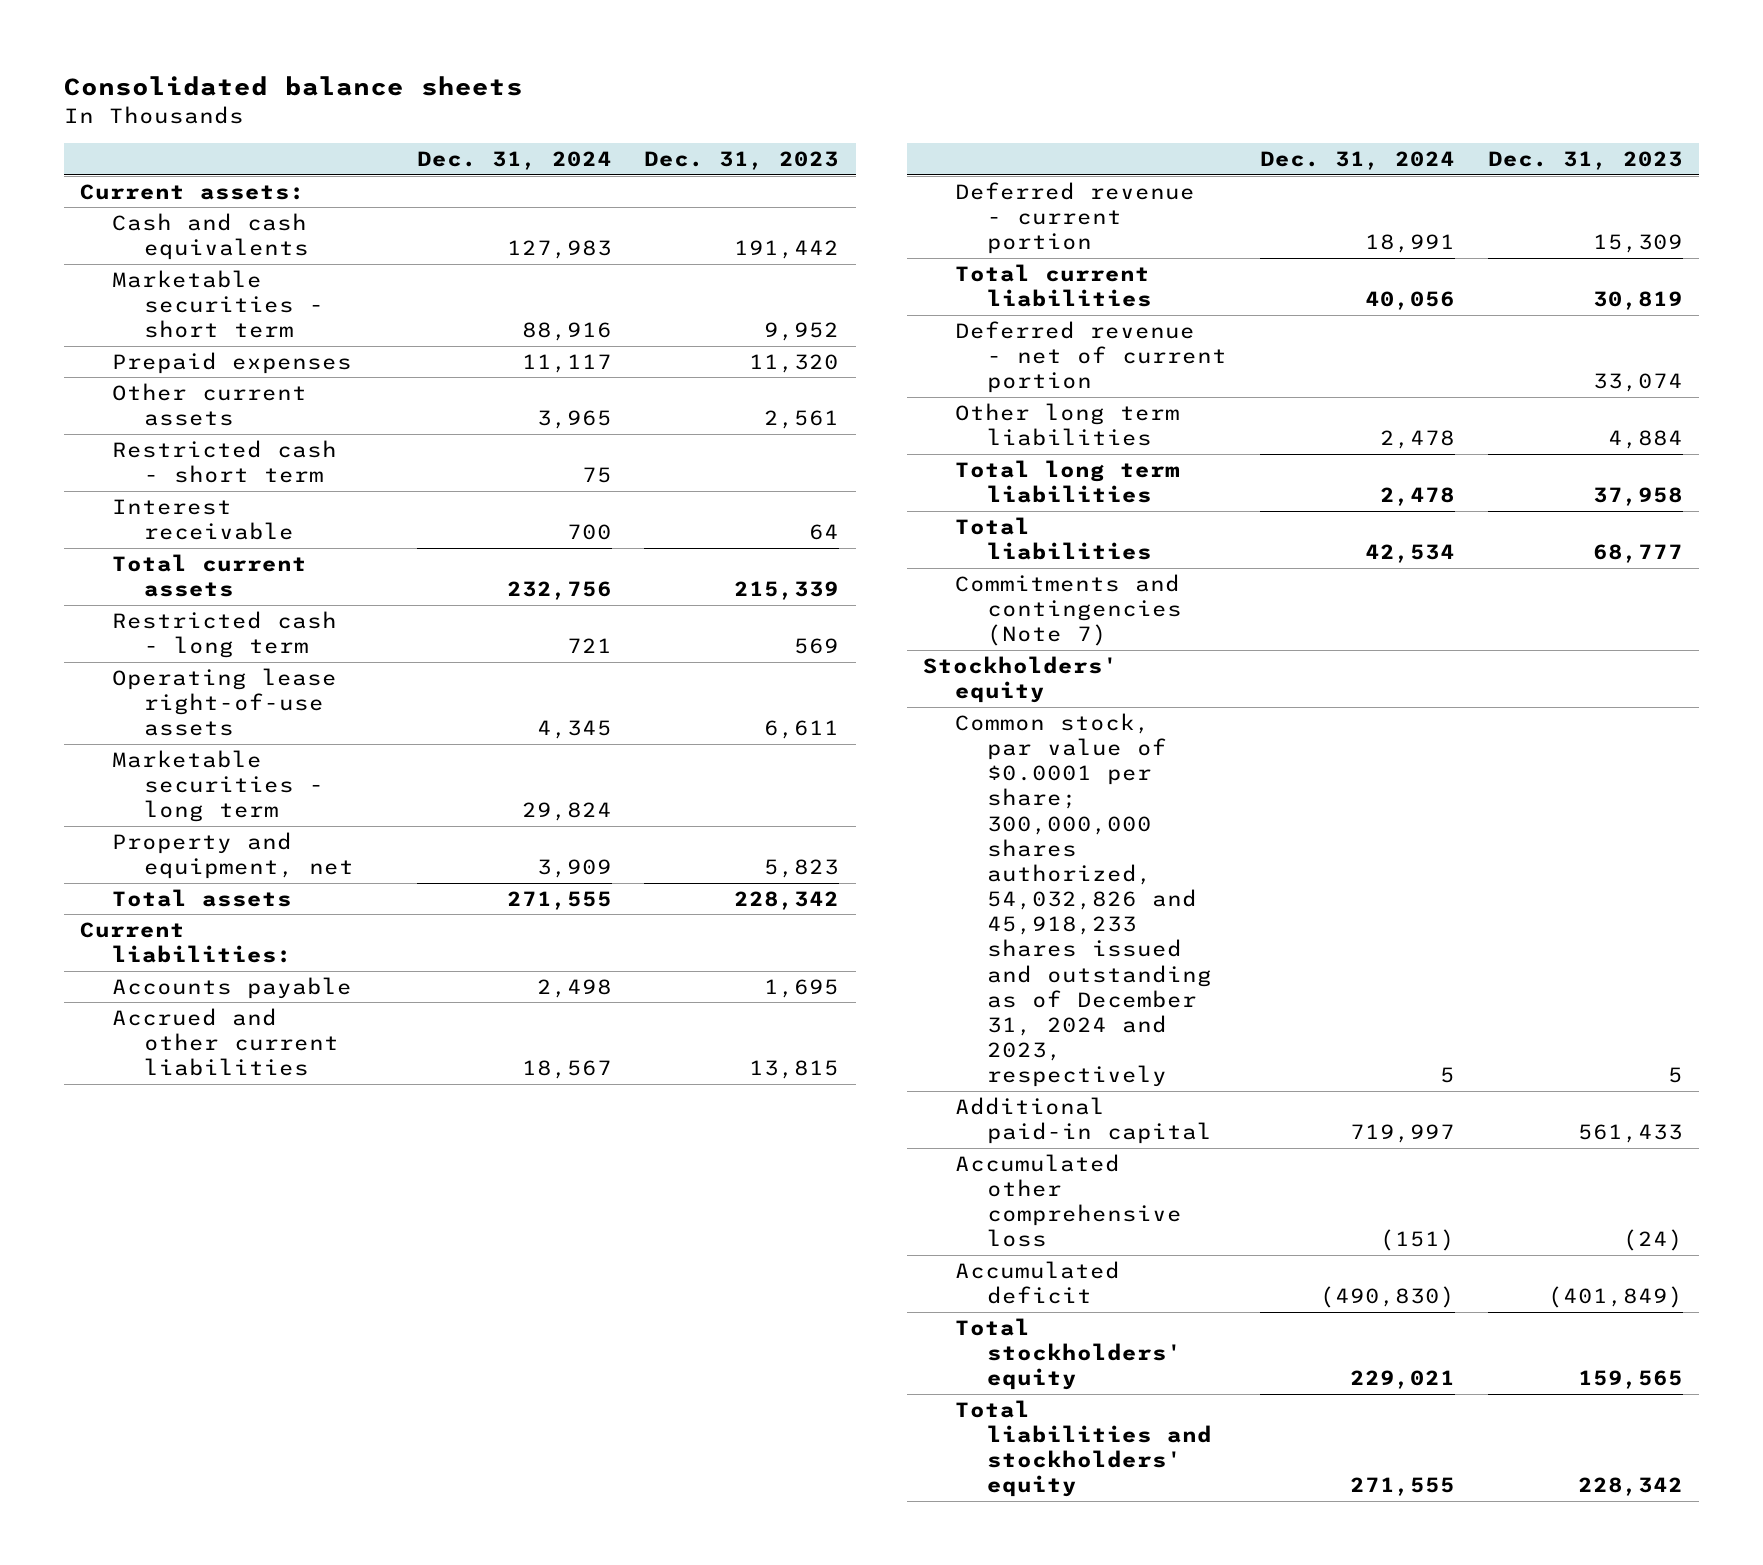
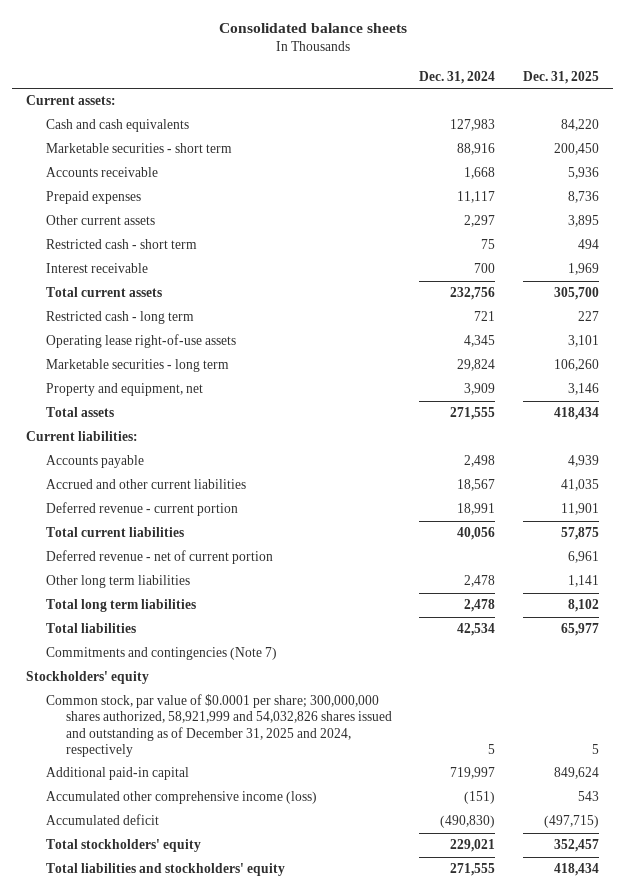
[644,150,840,170] Dec. 31, 2023 -> none
none -> [522,70,599,84] Dec. 31, 2025
none -> [45,167,158,178] Accounts receivable
[536,410,612,430] 3,965 -> [464,215,496,228] 2,297
[955,712,1212,1088] Common stock, par value of $0.0001 per share; 300,000,000 shares authorized, 54,032,826 and 45,918,233 shares issued and outstanding as of December 31, 2024 and 2023, respectively -> [45,694,392,757] Common stock, par value of $0.0001 per share; 300,000,000 shares authorized, 58,921,999 and 54,032,826 shares issued and outstanding as of December 31, 2025 and 2024, respectively
[955,1153,1182,1248] Accumulated other comprehensive loss -> [45,791,317,805] Accumulated other comprehensive income (loss)

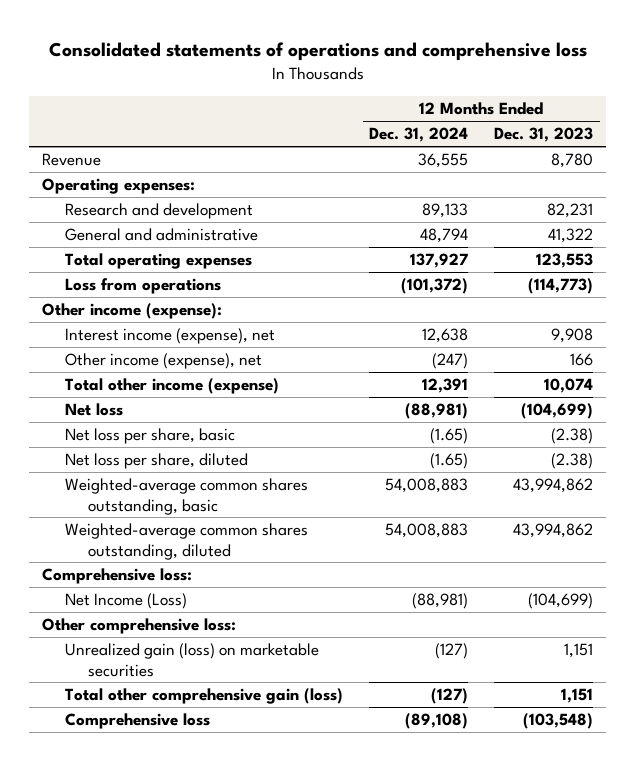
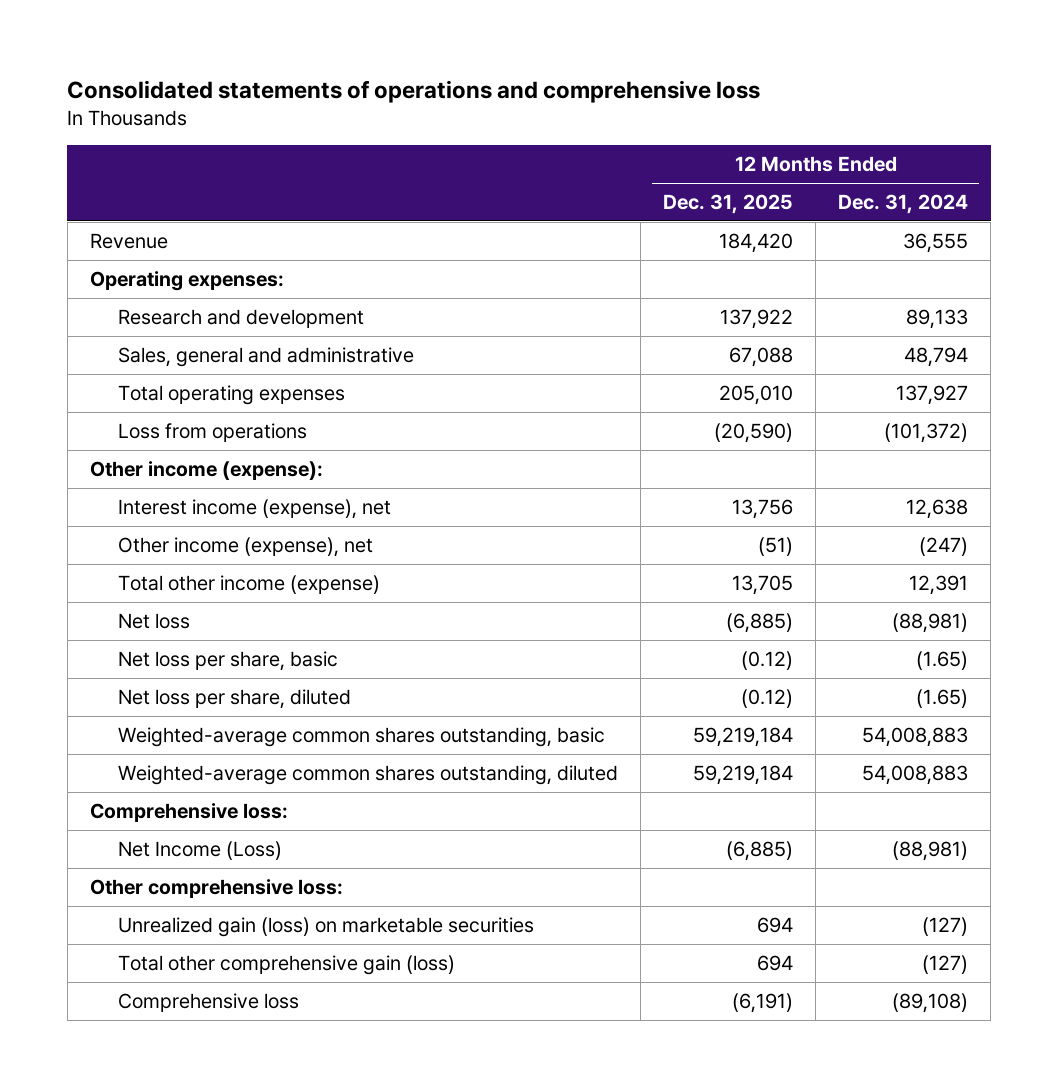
[494,127,594,143] Dec. 31, 2023 -> none
none -> [662,194,793,215] Dec. 31, 2025
[65,228,259,242] General and administrative -> [117,347,414,368] Sales, general and administrative

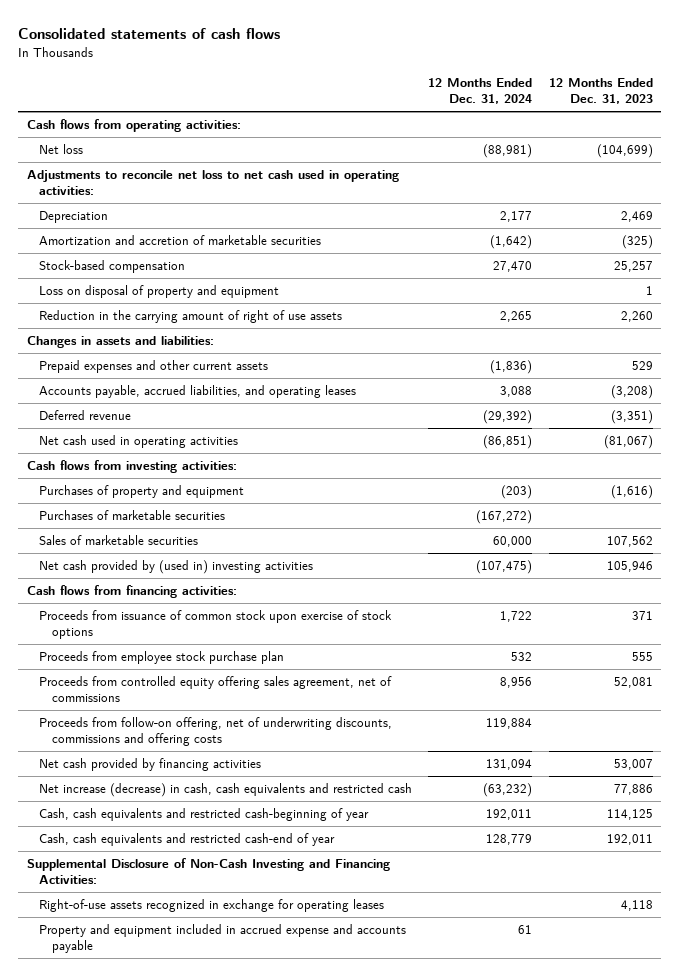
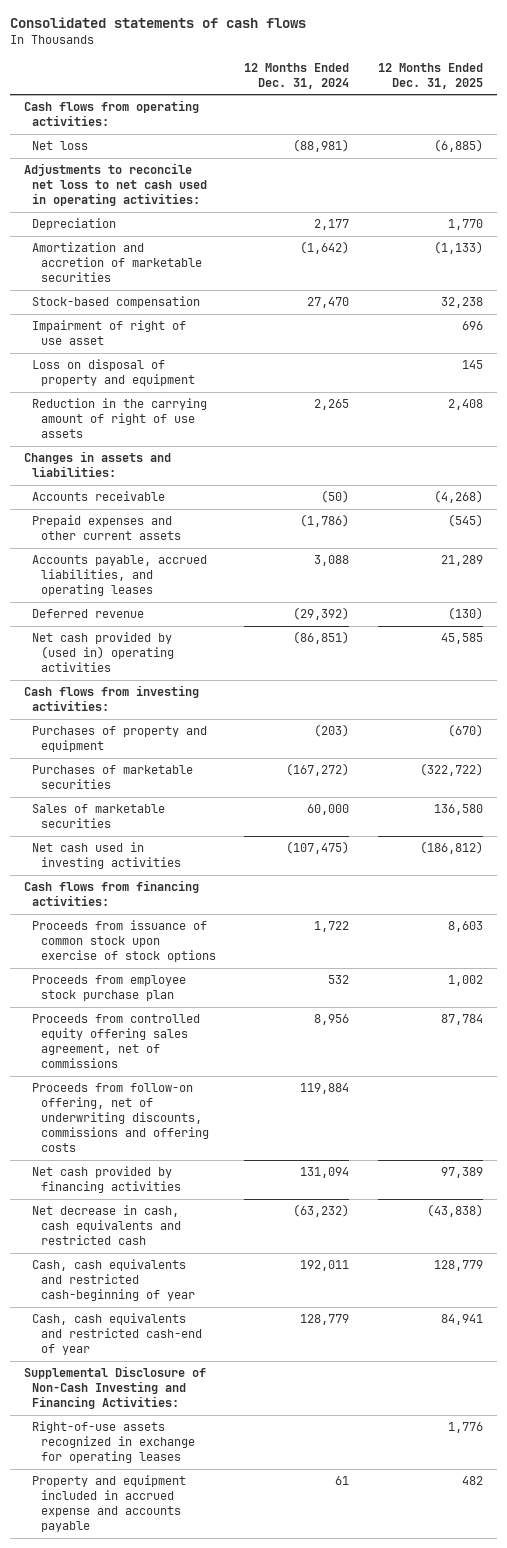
[548,77,653,105] 12 Months Ended Dec. 31, 2023 -> none
none -> [377,62,483,89] 12 Months Ended Dec. 31, 2025
none -> [32,320,187,346] Impairment of right of use asset
none -> [32,491,166,502] Accounts receivable
[490,360,533,375] (1,836) -> [300,514,350,528] (1,786)
[39,435,239,449] Net cash used in operating activities -> [32,632,174,673] Net cash provided by (used in) operating activities
[39,560,314,575] Net cash provided by (used in) investing activities -> [32,842,181,870] Net cash used in investing activities
[39,783,413,798] Net increase (decrease) in cash, cash equivalents and restricted cash -> [32,1205,181,1246] Net decrease in cash, cash equivalents and restricted cash

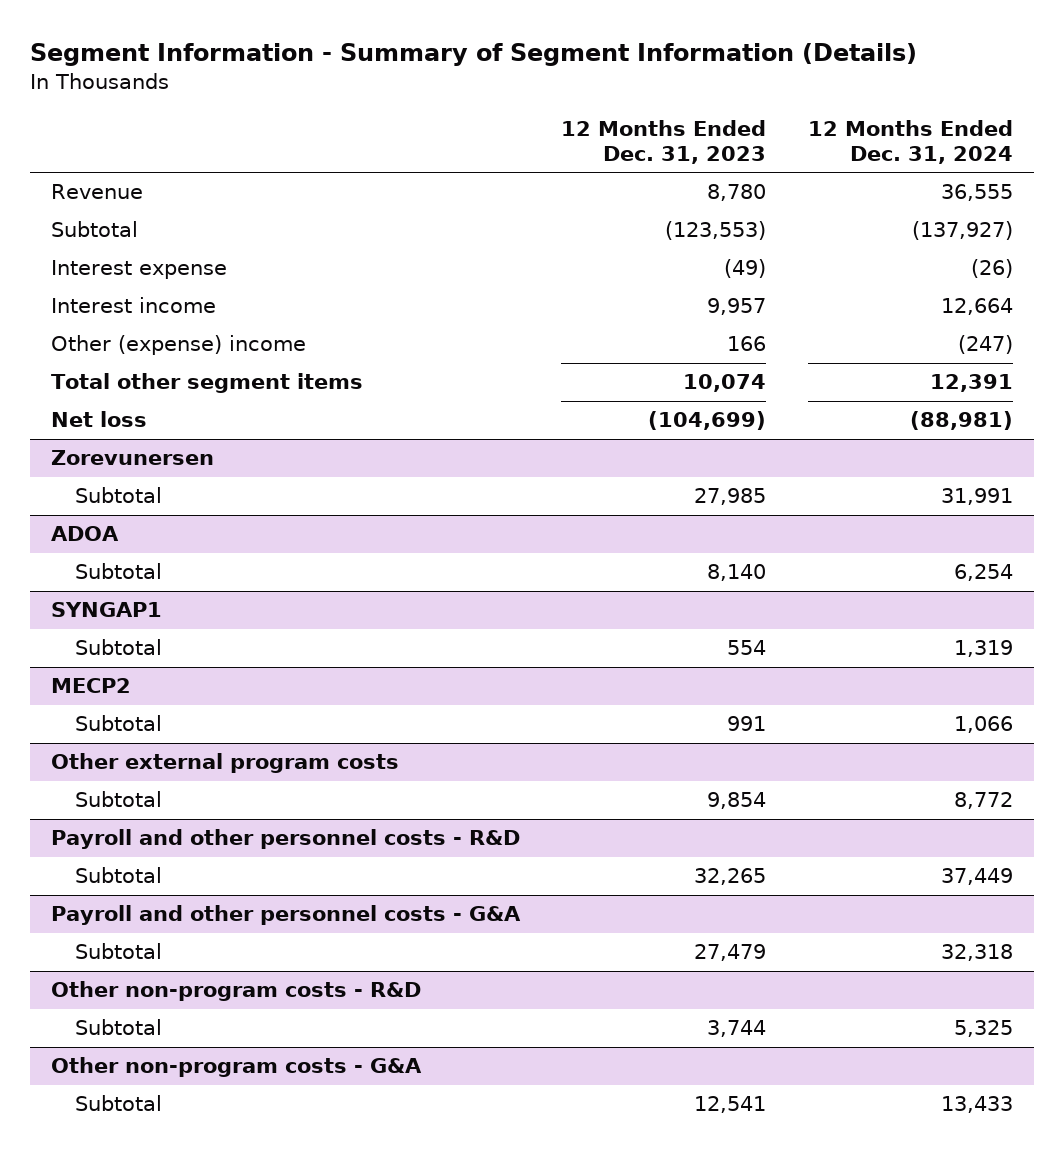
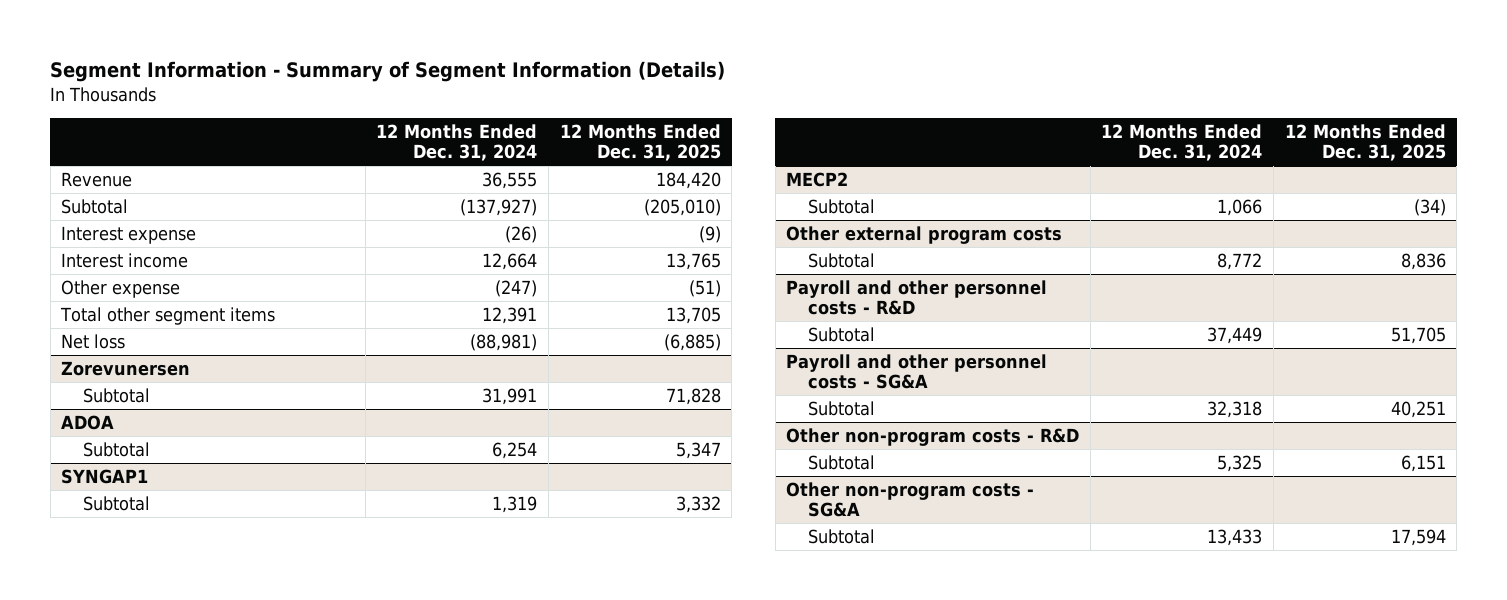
[561,119,767,165] 12 Months Ended Dec. 31, 2023 -> none
none -> [559,124,721,162] 12 Months Ended Dec. 31, 2025
[50,335,306,356] Other (expense) income -> [61,279,181,298] Other expense
[50,905,521,926] Payroll and other personnel costs - G&A -> [786,353,1048,390] Payroll and other personnel costs - SG&A
[50,1057,422,1078] Other non-program costs - G&A -> [786,481,1035,518] Other non-program costs - SG&A

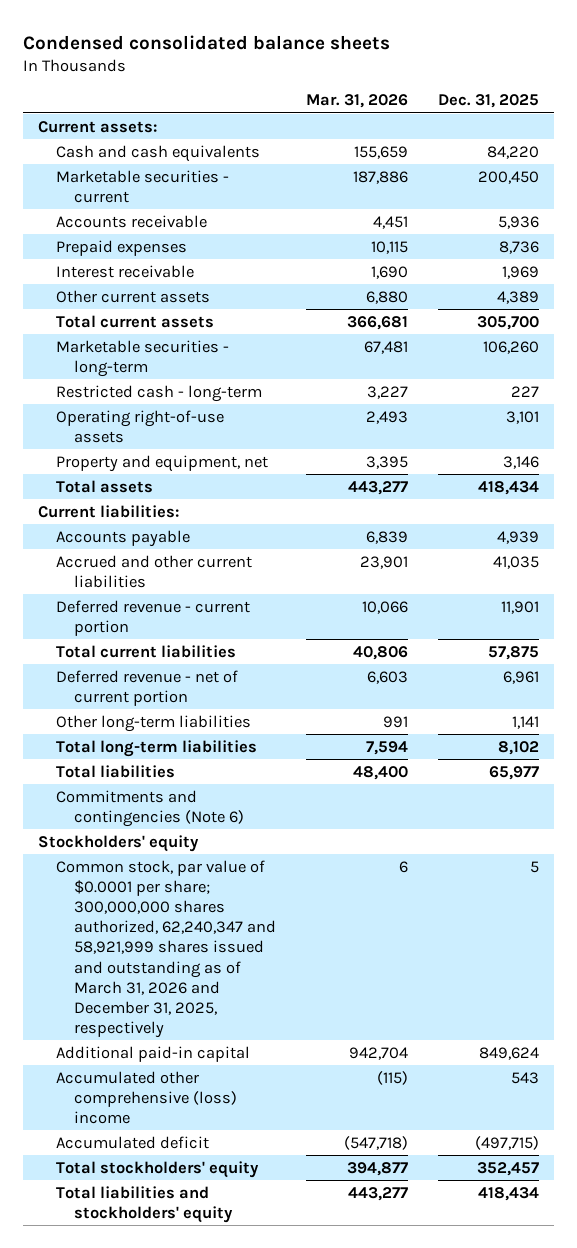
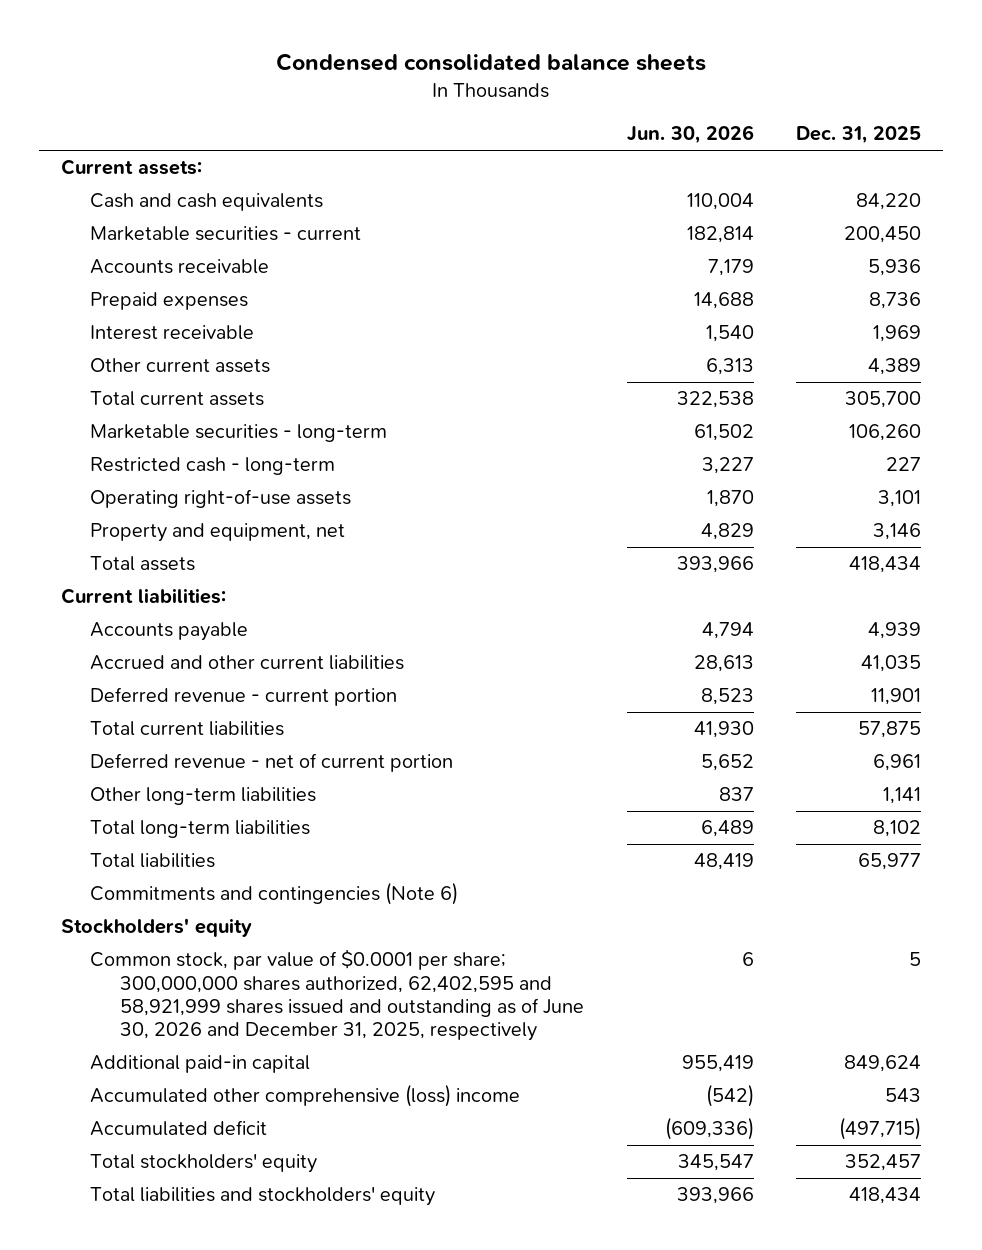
[306,94,409,109] Mar. 31, 2026 -> none
none -> [626,125,754,145] Jun. 30, 2026
[56,859,277,1039] Common stock, par value of $0.0001 per share; 300,000,000 shares authorized, 62,240,347 and 58,921,999 shares issued and outstanding as of March 31, 2026 and December 31, 2025, respectively -> [90,949,584,1042] Common stock, par value of $0.0001 per share; 300,000,000 shares authorized, 62,402,595 and 58,921,999 shares issued and outstanding as of June 30, 2026 and December 31, 2025, respectively

